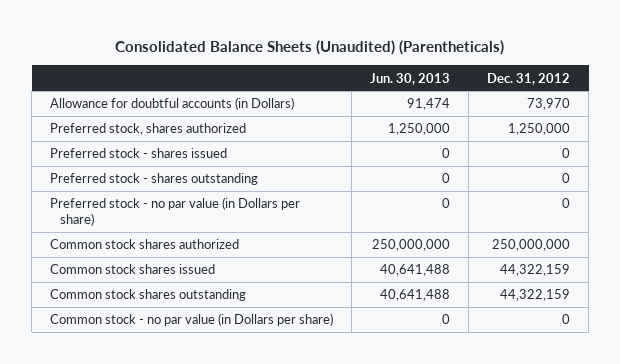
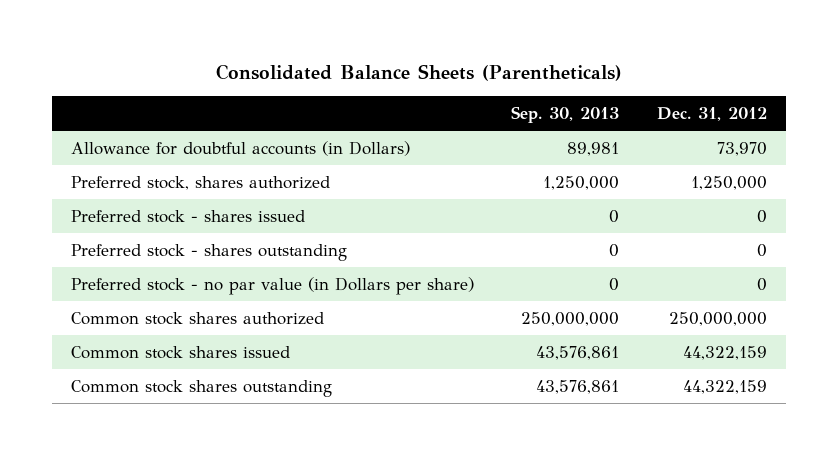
[115,40,505,56] Consolidated Balance Sheets (Unaudited) (Parentheticals) -> [215,63,622,81] Consolidated Balance Sheets (Parentheticals)
[370,72,451,85] Jun. 30, 2013 -> none
none -> [511,105,620,123] Sep. 30, 2013
[50,313,334,327] Common stock - no par value (in Dollars per share) -> none

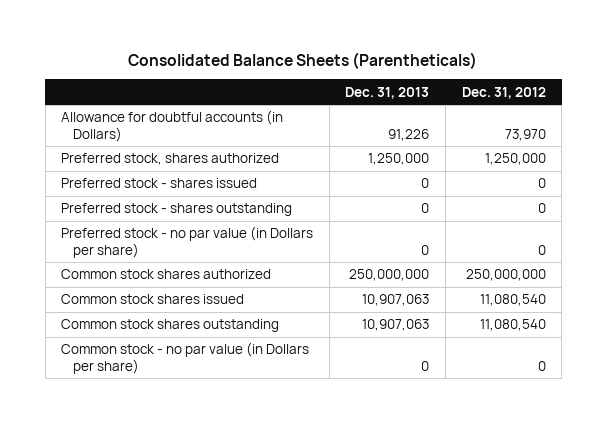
[511,105,620,123] Sep. 30, 2013 -> none
none -> [345,86,430,99] Dec. 31, 2013
[683,346,768,361] 44,322,159 -> [479,294,546,307] 11,080,540
[683,380,768,395] 44,322,159 -> [479,319,546,332] 11,080,540
none -> [61,342,310,374] Common stock - no par value (in Dollars per share)

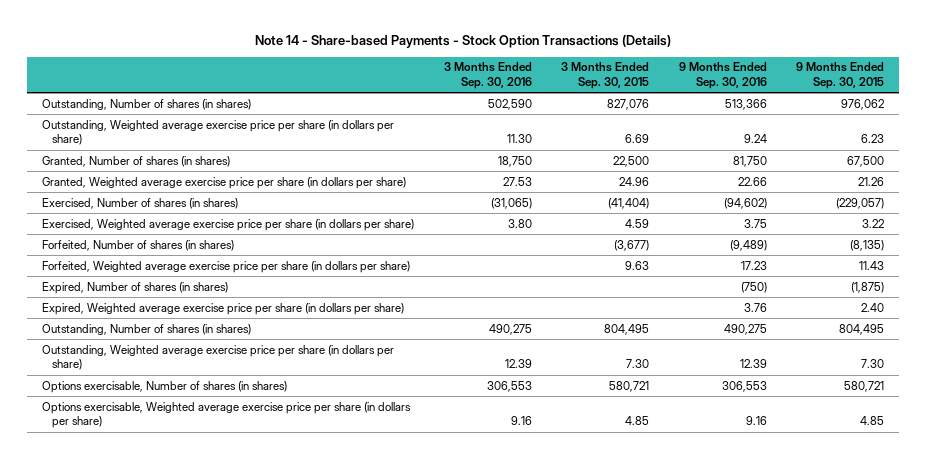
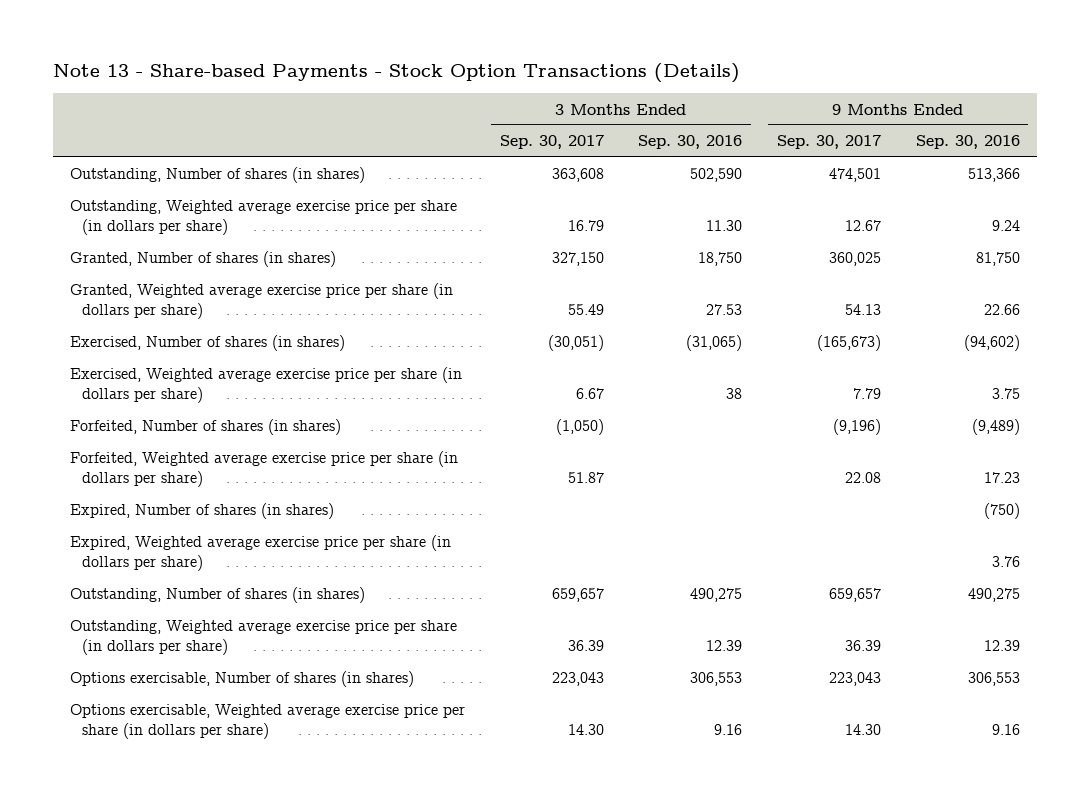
[255,35,672,49] Note 14 - Share-based Payments - Stock Option Transactions (Details) -> [52,63,740,84] Note 13 - Share-based Payments - Stock Option Transactions (Details)
[561,62,650,90] 3 Months Ended Sep. 30, 2015 -> none
[796,62,885,90] 9 Months Ended Sep. 30, 2015 -> none
none -> [499,135,604,150] Sep. 30, 2017
none -> [777,135,882,150] Sep. 30, 2017
[507,218,532,228] 3.80 -> [726,388,743,400] 38

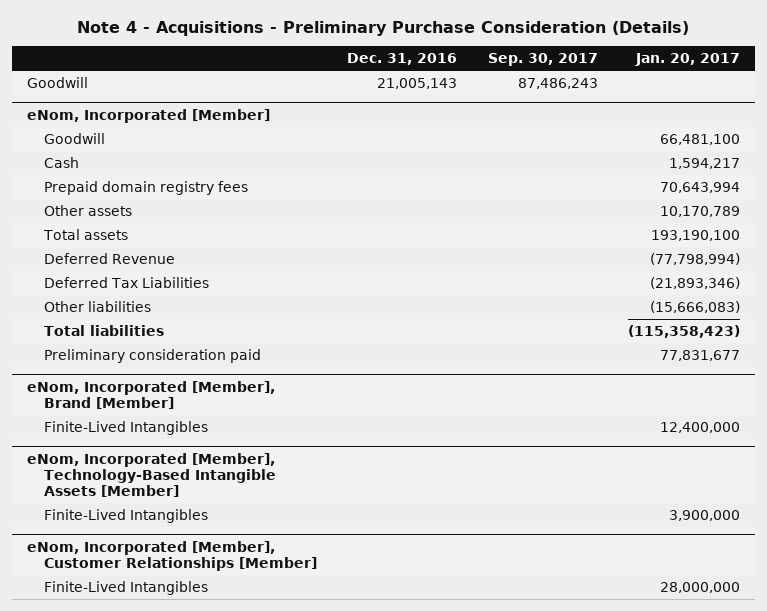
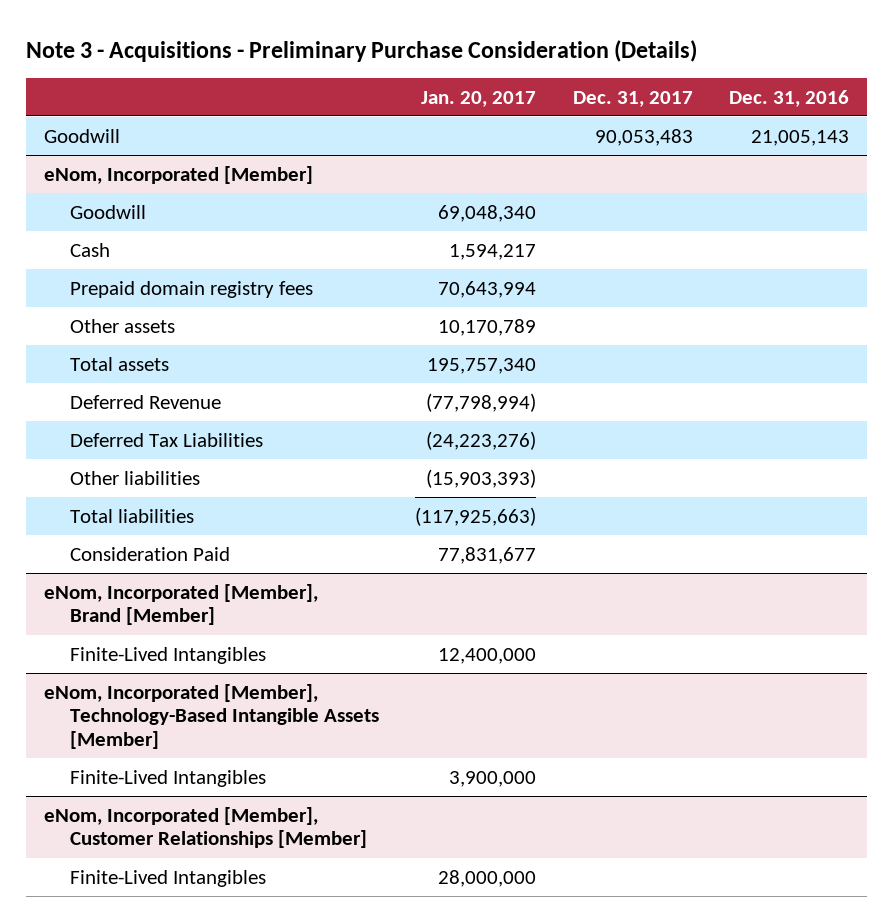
[77,20,690,36] Note 4 - Acquisitions - Preliminary Purchase Consideration (Details) -> [26,39,698,62] Note 3 - Acquisitions - Preliminary Purchase Consideration (Details)
[487,53,598,67] Sep. 30, 2017 -> none
none -> [572,90,693,107] Dec. 31, 2017
[660,134,741,146] 66,481,100 -> [438,204,537,222] 69,048,340
[651,230,741,242] 193,190,100 -> [427,357,537,374] 195,757,340
[650,277,741,290] (21,893,346) -> [426,430,537,450] (24,223,276)
[650,301,741,314] (15,666,083) -> [426,468,537,488] (15,903,393)
[628,325,741,339] (115,358,423) -> [415,506,537,526] (117,925,663)
[43,349,261,364] Preliminary consideration paid -> [70,546,231,561] Consideration Paid

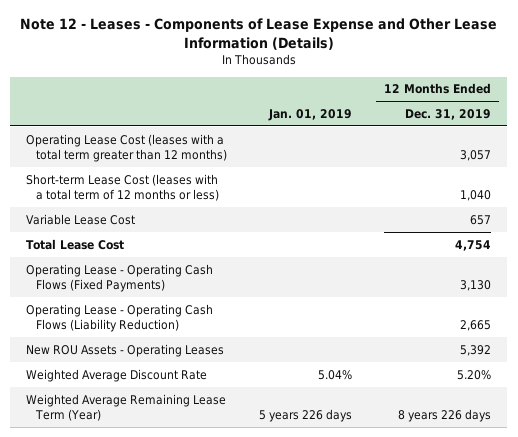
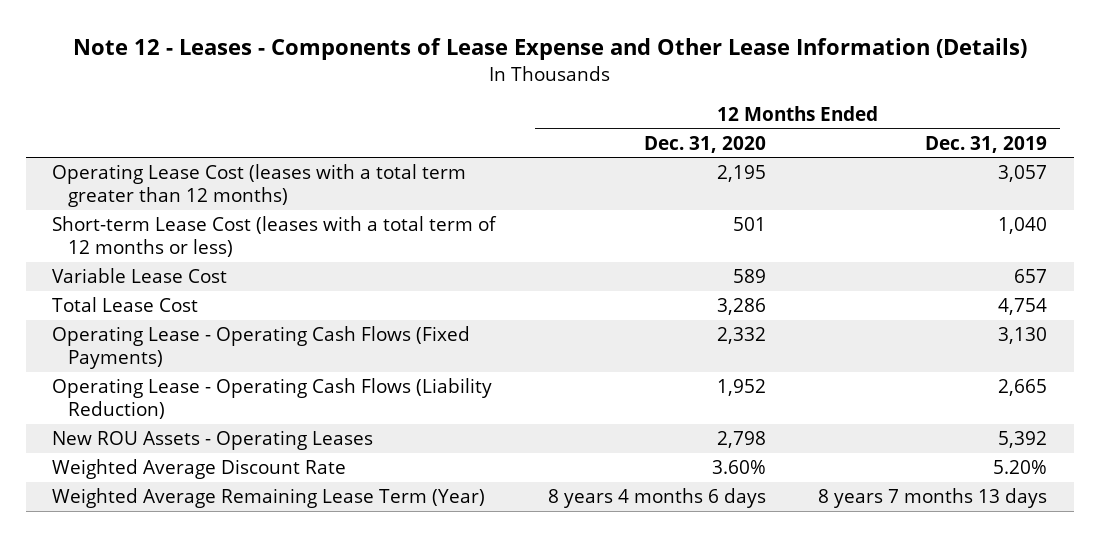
[267,108,352,121] Jan. 01, 2019 -> none
none -> [643,135,766,153] Dec. 31, 2020
[398,409,492,423] 8 years 226 days -> [818,488,1048,509] 8 years 7 months 13 days

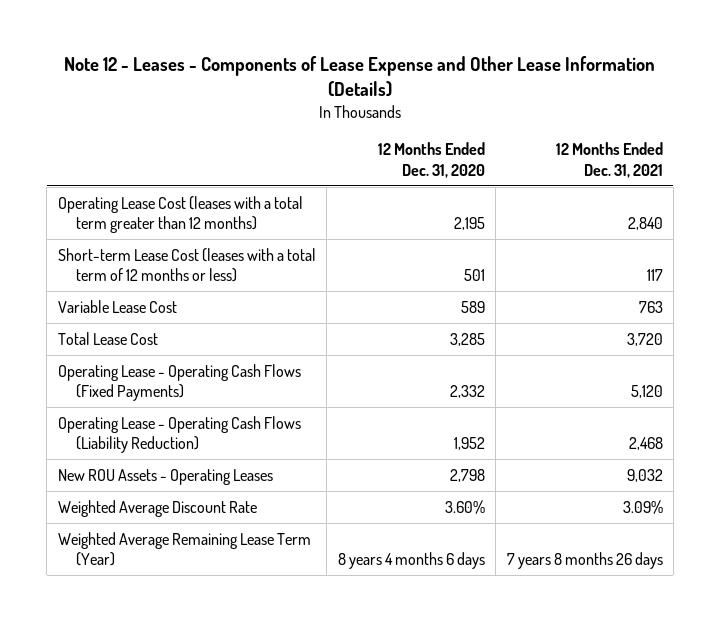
[925,135,1048,153] Dec. 31, 2019 -> none
none -> [555,142,663,178] 12 Months Ended Dec. 31, 2021
[716,298,766,316] 3,286 -> [449,332,485,346] 3,285

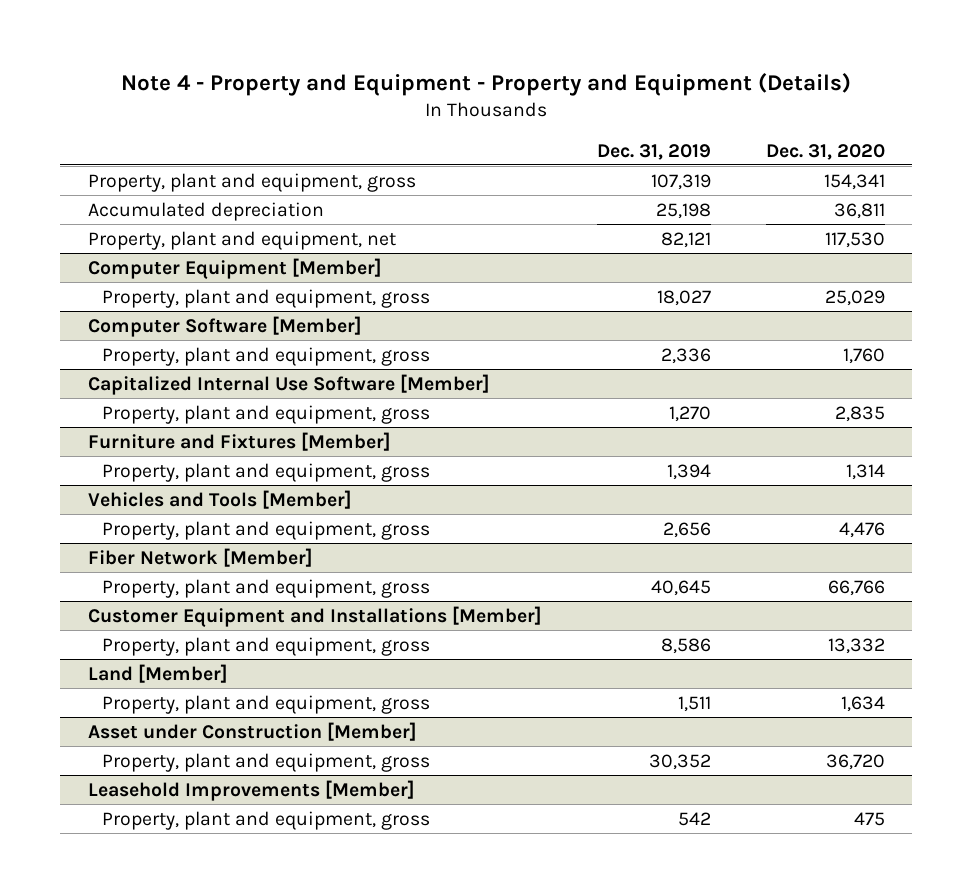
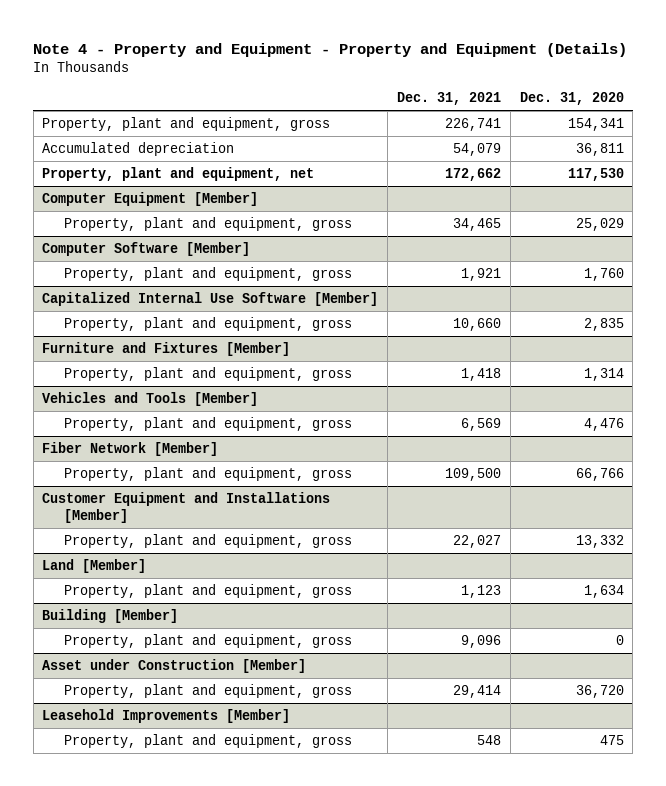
[596,143,711,160] Dec. 31, 2019 -> none
none -> [396,92,501,106] Dec. 31, 2021
none -> [42,608,179,623] Building [Member]
none -> [63,633,352,648] Property, plant and equipment, gross

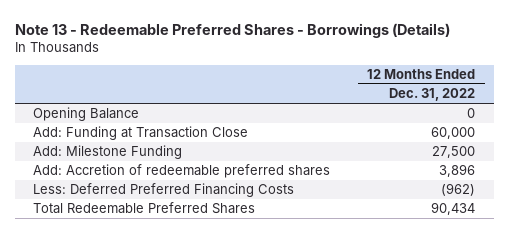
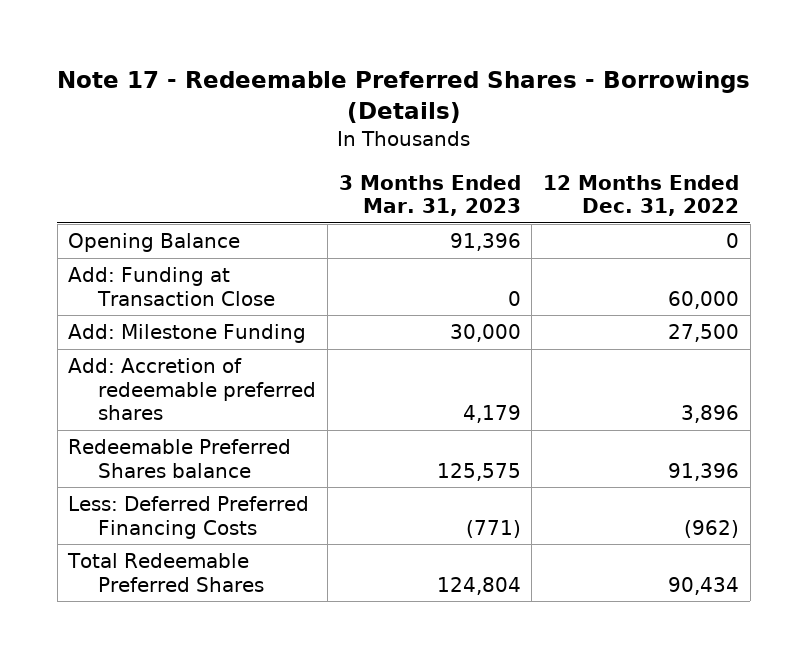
[14,22,450,38] Note 13 - Redeemable Preferred Shares - Borrowings (Details) -> [56,71,750,123] Note 17 - Redeemable Preferred Shares - Borrowings (Details)
none -> [338,174,521,217] 3 Months Ended Mar. 31, 2023
none -> [68,439,292,478] Redeemable Preferred Shares balance

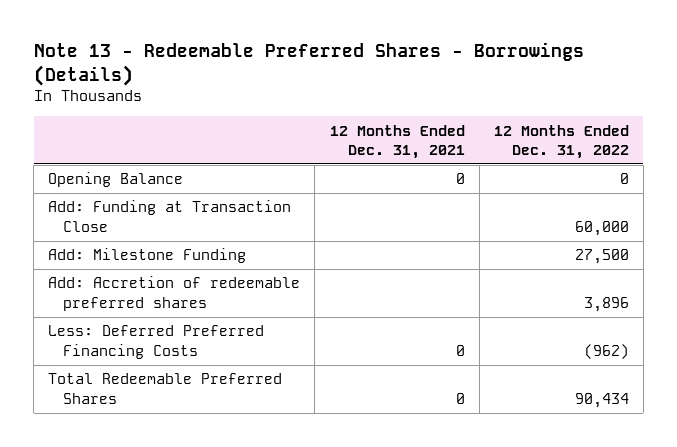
[56,71,750,123] Note 17 - Redeemable Preferred Shares - Borrowings (Details) -> [33,42,584,86] Note 13 - Redeemable Preferred Shares - Borrowings (Details)
[338,174,521,217] 3 Months Ended Mar. 31, 2023 -> none
none -> [329,124,465,159] 12 Months Ended Dec. 31, 2021
[68,439,292,478] Redeemable Preferred Shares balance -> none

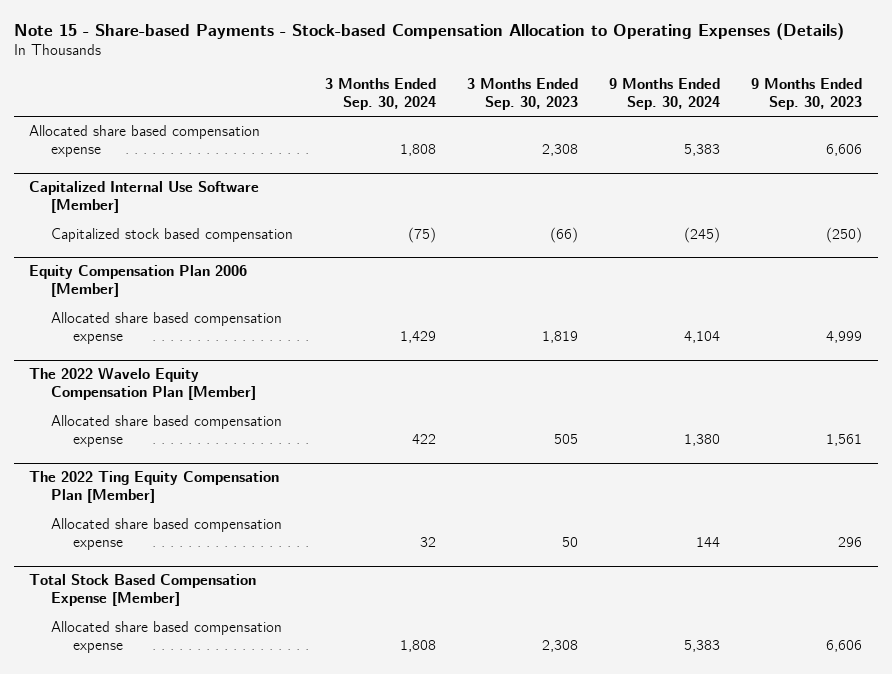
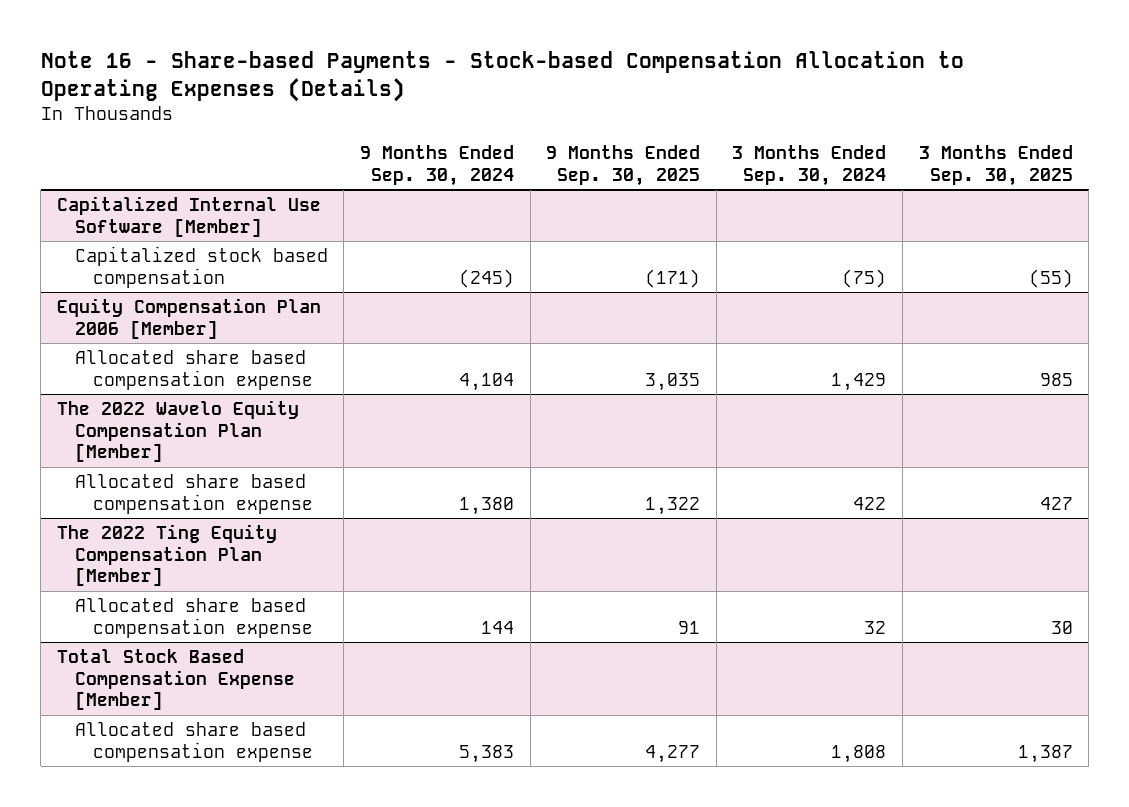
[13,22,844,40] Note 15 - Share-based Payments - Stock-based Compensation Allocation to Operating Expenses (Details) -> [40,51,964,103] Note 16 - Share-based Payments - Stock-based Compensation Allocation to Operating Expenses (Details)
[466,77,578,110] 3 Months Ended Sep. 30, 2023 -> none
[751,77,863,110] 9 Months Ended Sep. 30, 2023 -> none
none -> [546,145,701,186] 9 Months Ended Sep. 30, 2025
none -> [918,145,1073,186] 3 Months Ended Sep. 30, 2025
[29,125,261,158] Allocated share based compensation expense -> none

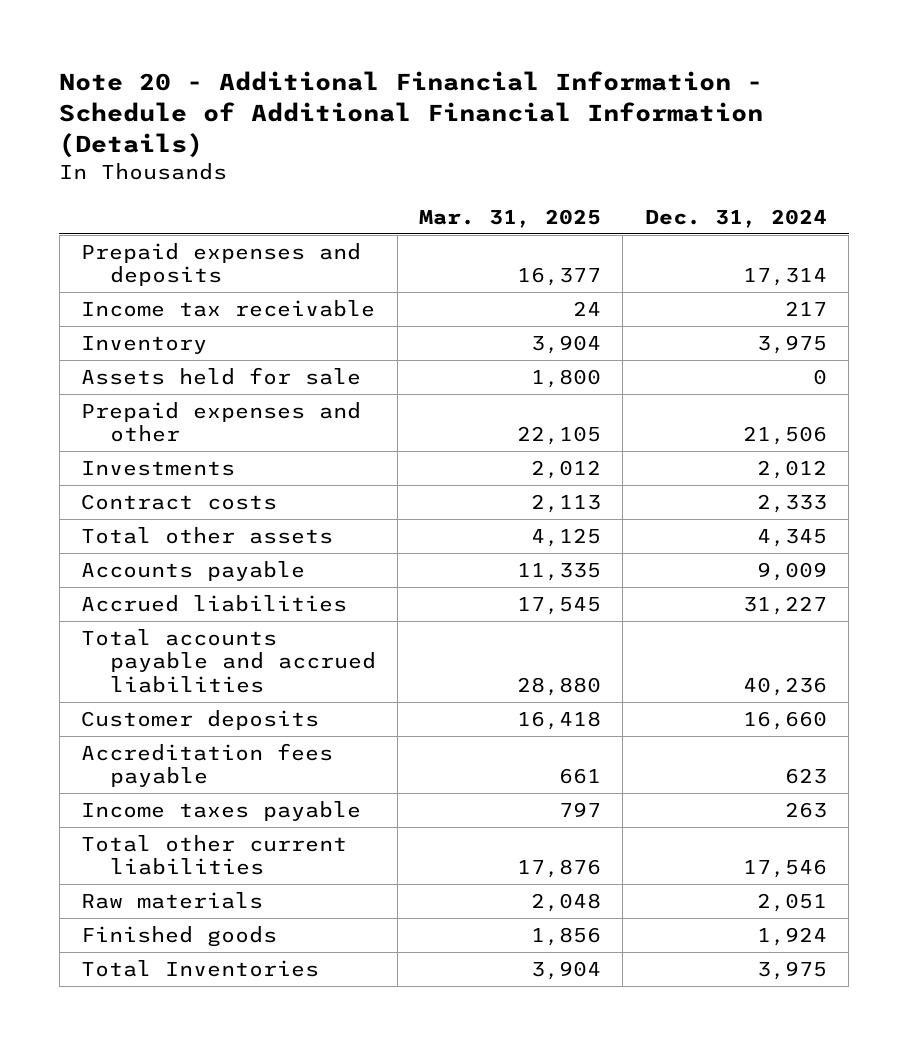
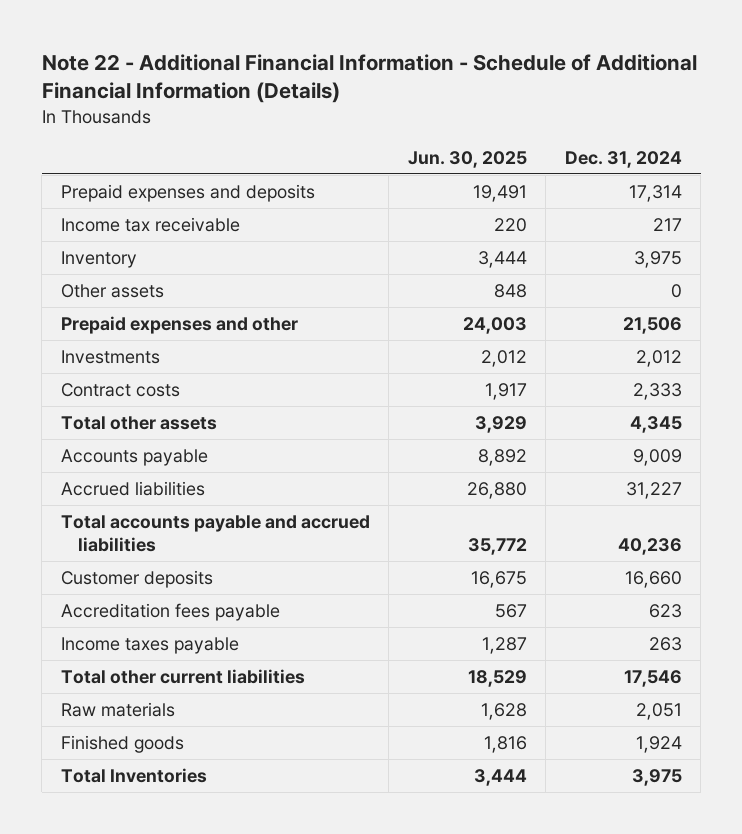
[59,71,764,159] Note 20 - Additional Financial Information - Schedule of Additional Financial Information (Details) -> [41,53,697,104] Note 22 - Additional Financial Information - Schedule of Additional Financial Information (Details)
[419,208,602,228] Mar. 31, 2025 -> none
none -> [407,150,527,168] Jun. 30, 2025
[80,367,361,386] Assets held for sale -> none
none -> [60,283,164,298] Other assets

